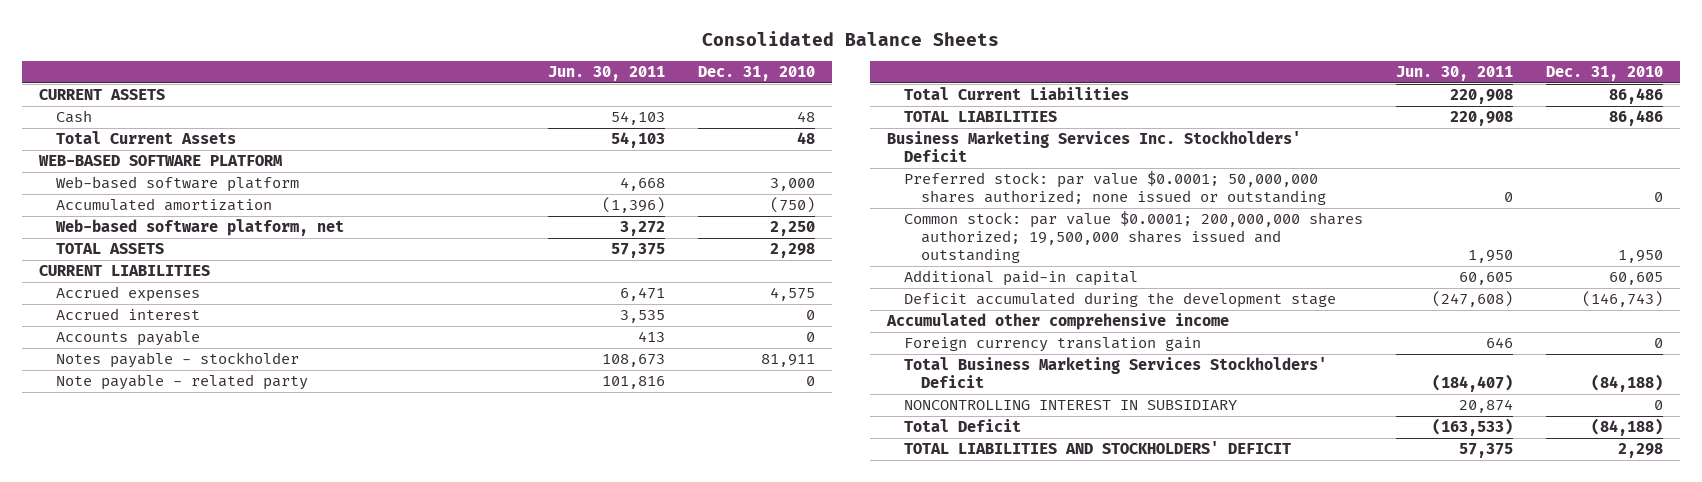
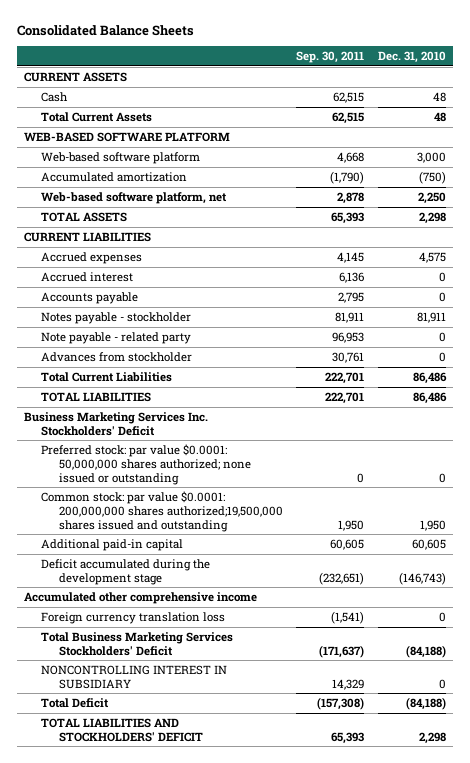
[548,66,666,82] Jun. 30, 2011 -> none
none -> [296,51,365,64] Sep. 30, 2011
none -> [41,351,193,362] Advances from stockholder
[903,171,1327,206] Preferred stock: par value $0.0001; 50,000,000 shares authorized; none issued or outstanding -> [41,443,251,485] Preferred stock: par value $0.0001: 50,000,000 shares authorized; none issued or outstanding
[903,211,1363,264] Common stock: par value $0.0001; 200,000,000 shares authorized; 19,500,000 shares issued and outstanding -> [41,490,283,532] Common stock: par value $0.0001: 200,000,000 shares authorized;19,500,000 shares issued and outstanding
[903,337,1201,353] Foreign currency translation gain -> [41,611,226,624] Foreign currency translation loss

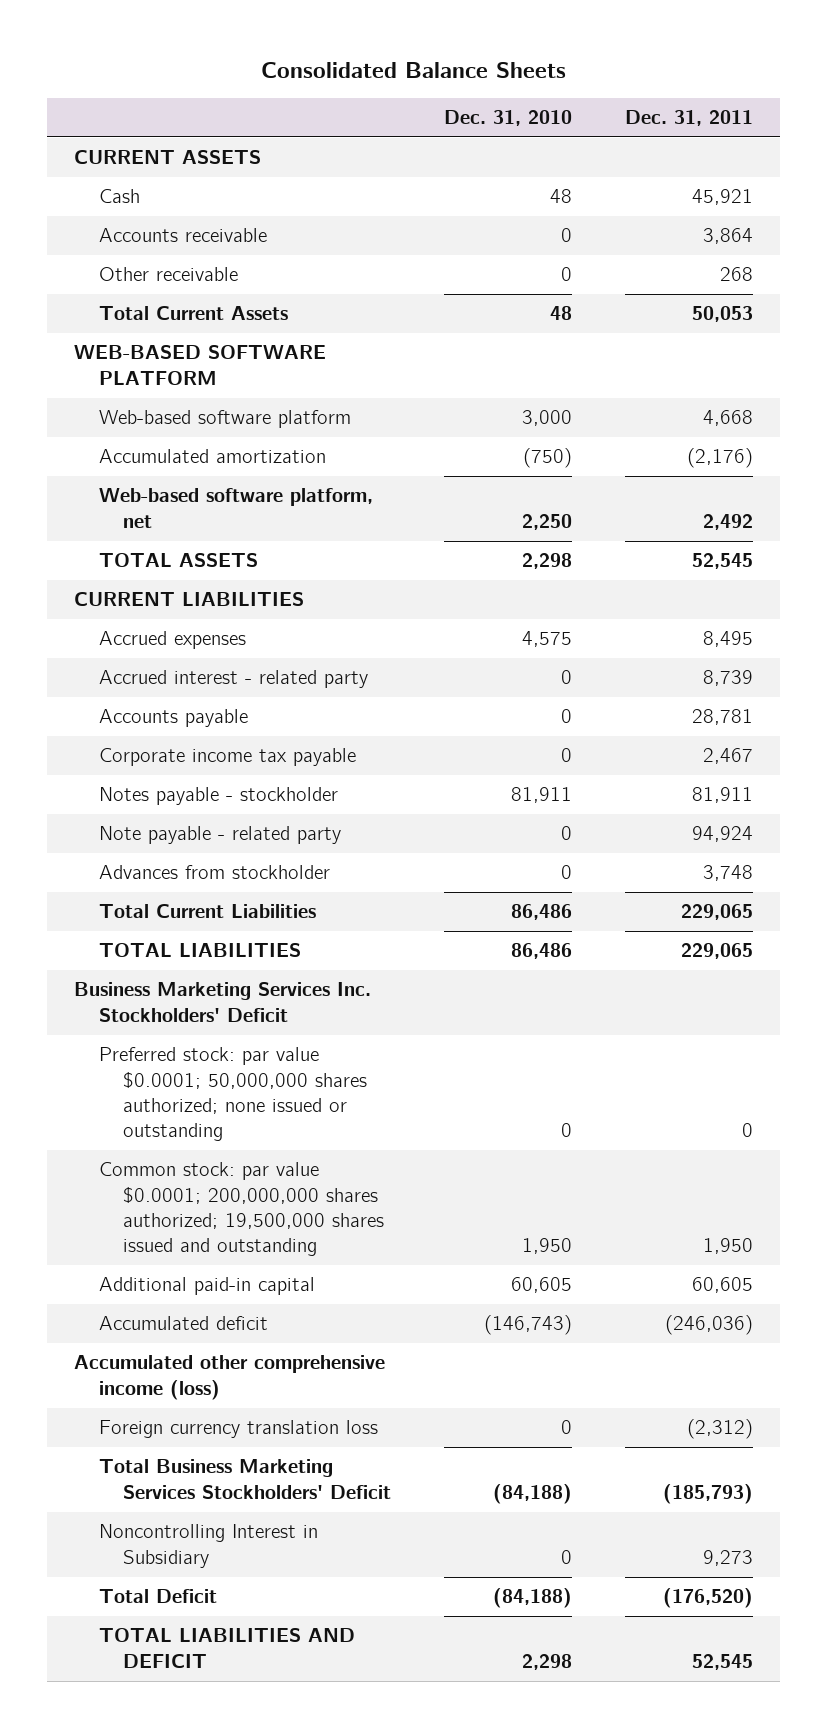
[296,51,365,64] Sep. 30, 2011 -> none
none -> [625,109,754,126] Dec. 31, 2011
none -> [98,228,267,243] Accounts receivable
none -> [98,267,238,282] Other receivable
[41,271,134,282] Accrued interest -> [98,670,368,689] Accrued interest - related party
none -> [98,748,356,767] Corporate income tax payable
[41,443,251,485] Preferred stock: par value $0.0001: 50,000,000 shares authorized; none issued or outstanding -> [98,1047,368,1142] Preferred stock: par value $0.0001; 50,000,000 shares authorized; none issued or outstanding
[41,490,283,532] Common stock: par value $0.0001: 200,000,000 shares authorized;19,500,000 shares issued and outstanding -> [98,1162,385,1257] Common stock: par value $0.0001; 200,000,000 shares authorized; 19,500,000 shares issued and outstanding
[41,558,211,585] Deficit accumulated during the development stage -> [98,1316,268,1331] Accumulated deficit
[23,591,257,604] Accumulated other comprehensive income -> [73,1355,385,1400] Accumulated other comprehensive income (loss)
[41,664,228,689] NONCONTROLLING INTEREST IN SUBSIDIARY -> [98,1524,318,1568] Noncontrolling Interest in Subsidiary
[41,717,203,742] TOTAL LIABILITIES AND STOCKHOLDERS' DEFICIT -> [98,1628,355,1668] TOTAL LIABILITIES AND DEFICIT

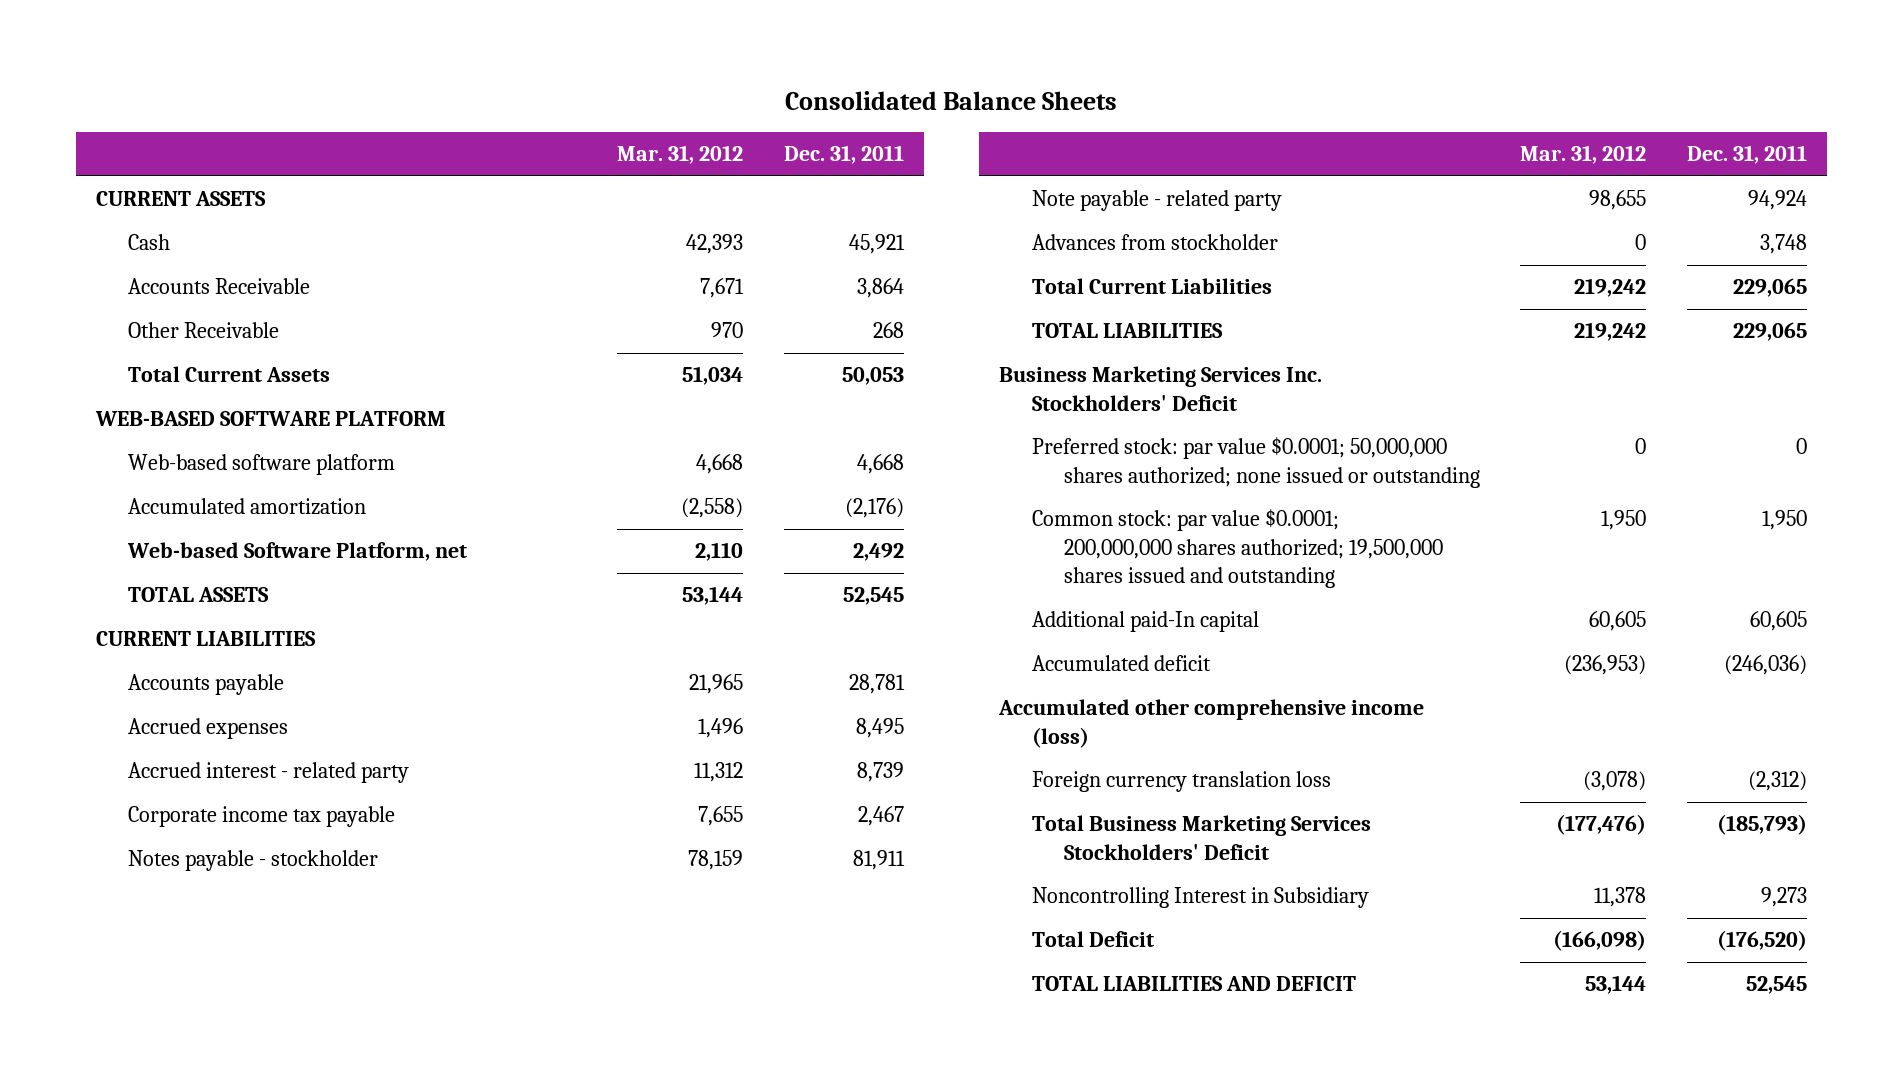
[444,109,573,126] Dec. 31, 2010 -> none
none -> [617,145,744,165] Mar. 31, 2012
[98,228,267,243] Accounts receivable -> [128,278,311,295] Accounts Receivable
[98,267,238,282] Other receivable -> [128,322,280,339] Other Receivable
[98,488,373,528] Web-based software platform, net -> [127,542,468,562] Web-based Software Platform, net
[98,709,248,728] Accounts payable -> [128,674,285,696] Accounts payable
[98,1277,315,1296] Additional paid-in capital -> [1031,611,1259,633] Additional paid-In capital

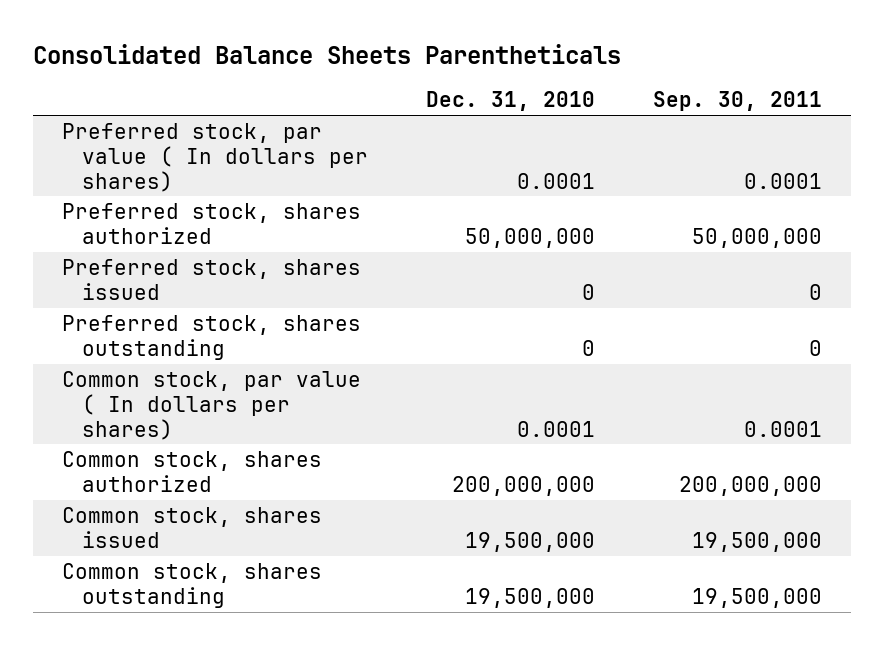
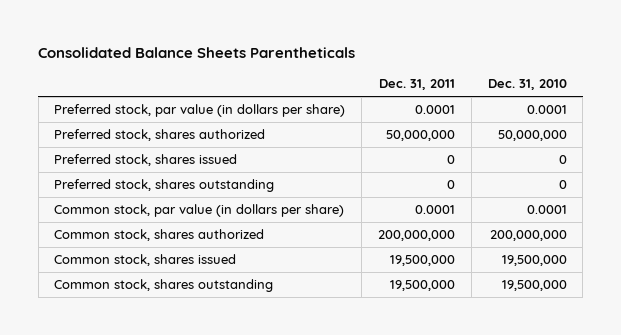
[653,91,823,112] Sep. 30, 2011 -> none
none -> [378,79,455,91] Dec. 31, 2011
[61,122,369,192] Preferred stock, par value ( In dollars per shares) -> [54,103,346,117] Preferred stock, par value (in dollars per share)
[61,370,361,440] Common stock, par value ( In dollars per shares) -> [54,203,345,217] Common stock, par value (in dollars per share)

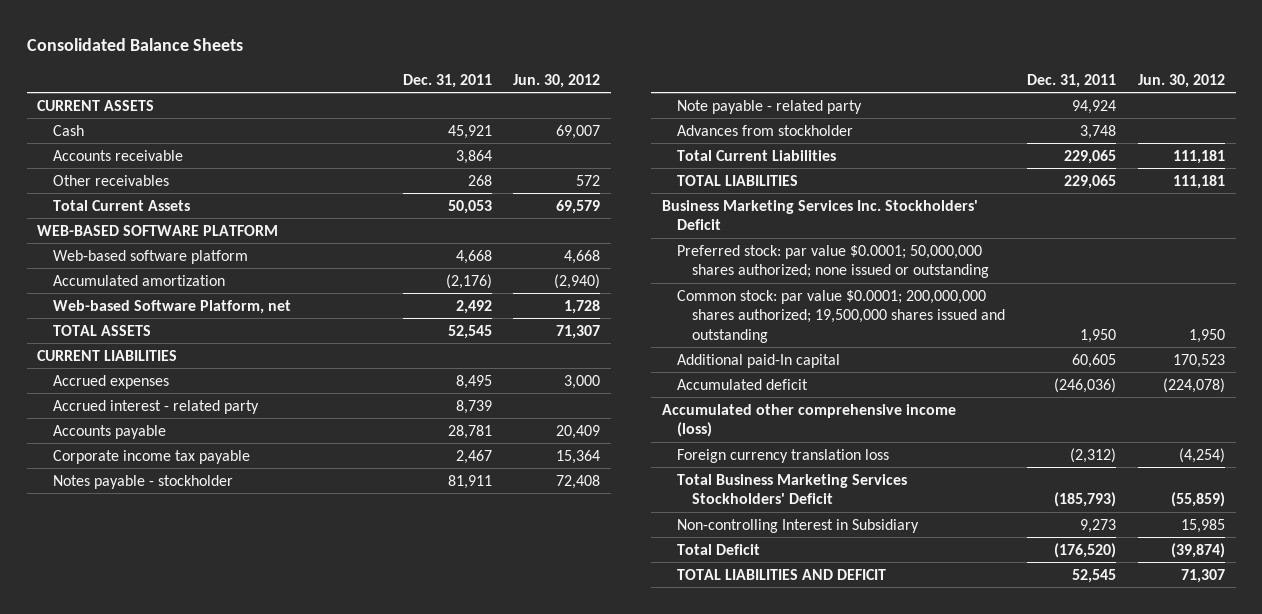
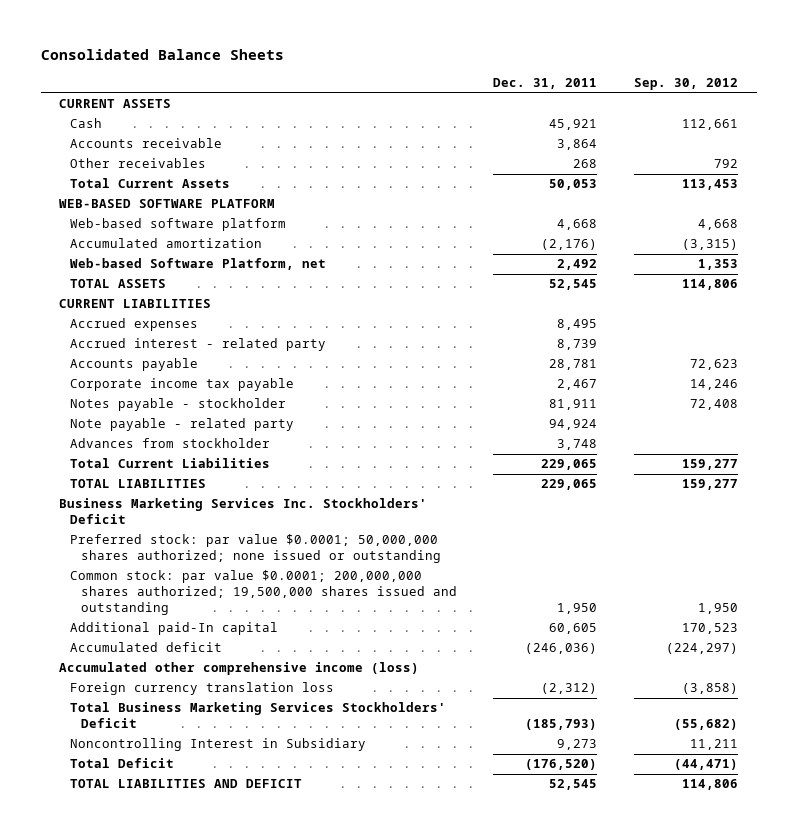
[513,73,601,88] Jun. 30, 2012 -> none
none -> [634,78,739,91] Sep. 30, 2012
[677,518,920,533] Non-controlling Interest in Subsidiary -> [69,738,366,752] Noncontrolling Interest in Subsidiary

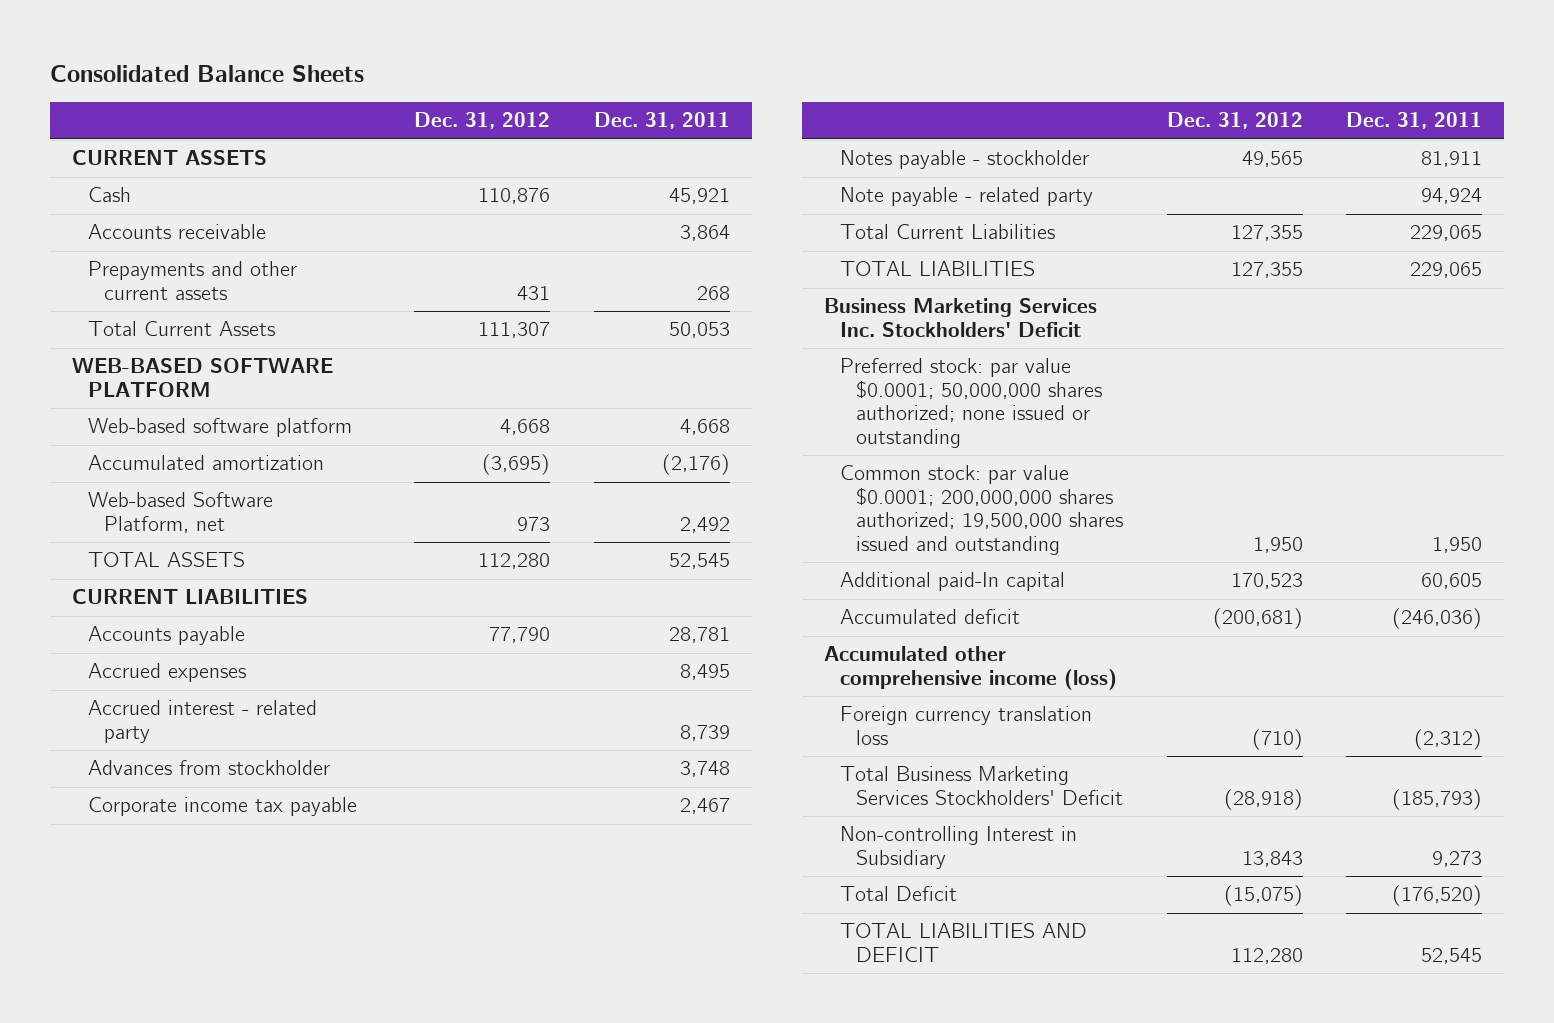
[634,78,739,91] Sep. 30, 2012 -> none
none -> [414,112,551,130] Dec. 31, 2012
[69,158,206,169] Other receivables -> [87,261,297,300] Prepayments and other current assets
[69,358,198,372] Accounts payable -> [87,626,245,646] Accounts payable
[69,438,270,449] Advances from stockholder -> [87,760,330,776] Advances from stockholder
[69,738,366,752] Noncontrolling Interest in Subsidiary -> [840,826,1078,869] Non-controlling Interest in Subsidiary

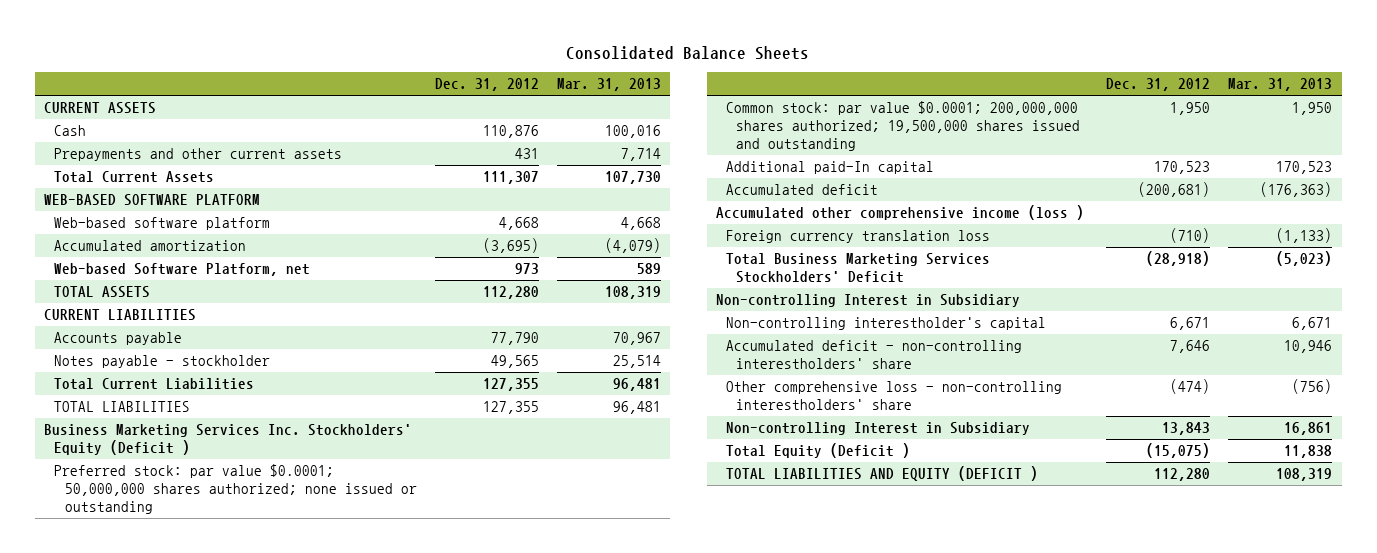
[593,112,730,130] Dec. 31, 2011 -> none
none -> [556,78,661,92] Mar. 31, 2013
[87,224,266,240] Accounts receivable -> none
[87,663,246,683] Accrued expenses -> none
[87,700,317,743] Accrued interest - related party -> none
[87,760,330,776] Advances from stockholder -> none
[87,797,357,817] Corporate income tax payable -> none
[840,187,1094,207] Note payable - related party -> none
[824,298,1098,337] Business Marketing Services Inc. Stockholders' Deficit -> [44,424,413,456] Business Marketing Services Inc. Stockholders' Equity (Deficit )
[824,646,1118,690] Accumulated other comprehensive income (loss) -> [715,205,1084,221] Accumulated other comprehensive income (loss )
none -> [715,294,1020,308] Non-controlling Interest in Subsidiary
none -> [725,317,1046,331] Non-controlling interestholder's capital
none -> [725,340,1022,370] Accumulated deficit - non-controlling interestholders' share
none -> [725,381,1062,411] Other comprehensive loss - non-controlling interestholders' share
[840,886,958,902] Total Deficit -> [725,443,910,459] Total Equity (Deficit )
[840,923,1088,962] TOTAL LIABILITIES AND DEFICIT -> [725,466,1038,482] TOTAL LIABILITIES AND EQUITY (DEFICIT )

